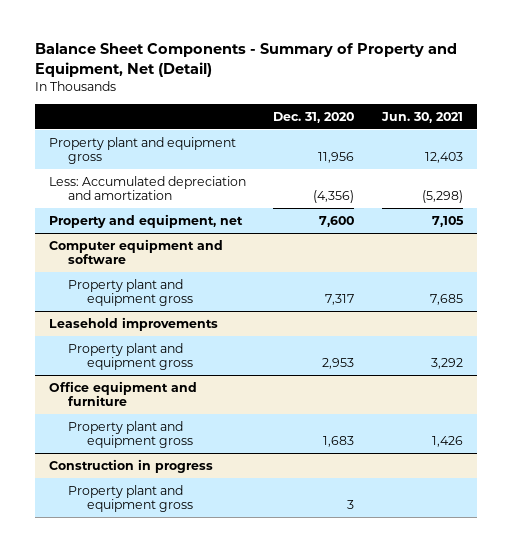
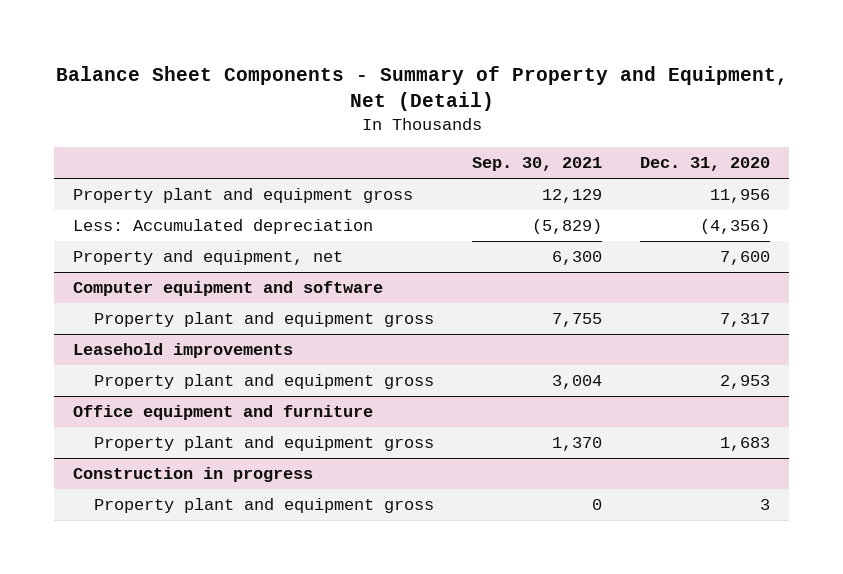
[381,111,464,123] Jun. 30, 2021 -> none
none -> [471,157,602,172] Sep. 30, 2021
[48,175,246,201] Less: Accumulated depreciation and amortization -> [73,219,374,235] Less: Accumulated depreciation

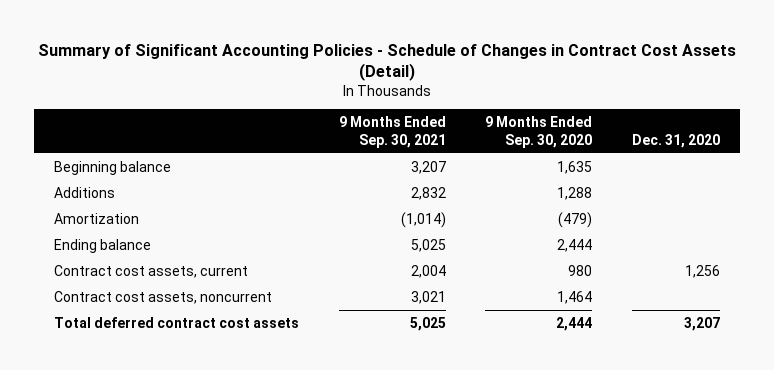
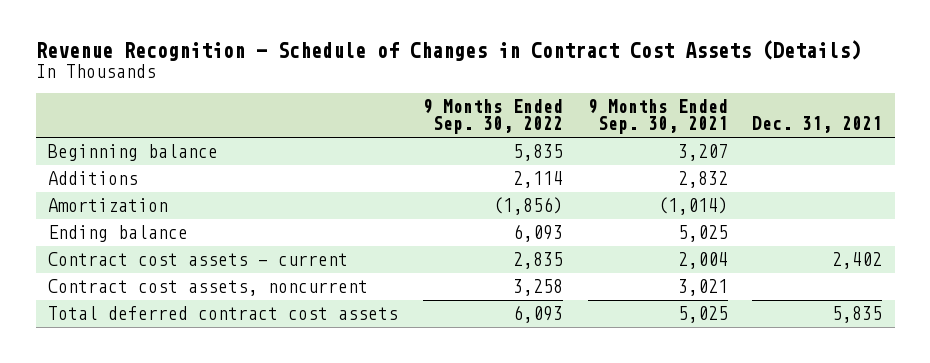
[38,43,737,81] Summary of Significant Accounting Policies - Schedule of Changes in Contract Cost Assets (Detail) -> [35,40,861,62] Revenue Recognition - Schedule of Changes in Contract Cost Assets (Details)
[485,116,593,148] 9 Months Ended Sep. 30, 2020 -> none
[632,133,721,148] Dec. 31, 2020 -> none
none -> [422,99,563,135] 9 Months Ended Sep. 30, 2022
none -> [752,116,883,134] Dec. 31, 2021
[53,264,248,278] Contract cost assets, current -> [47,252,348,267] Contract cost assets - current

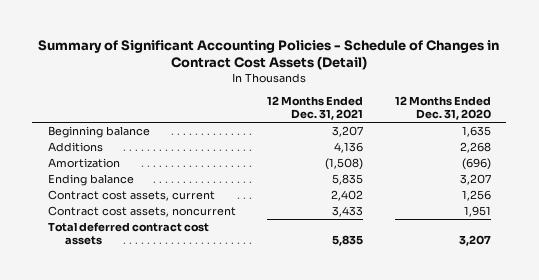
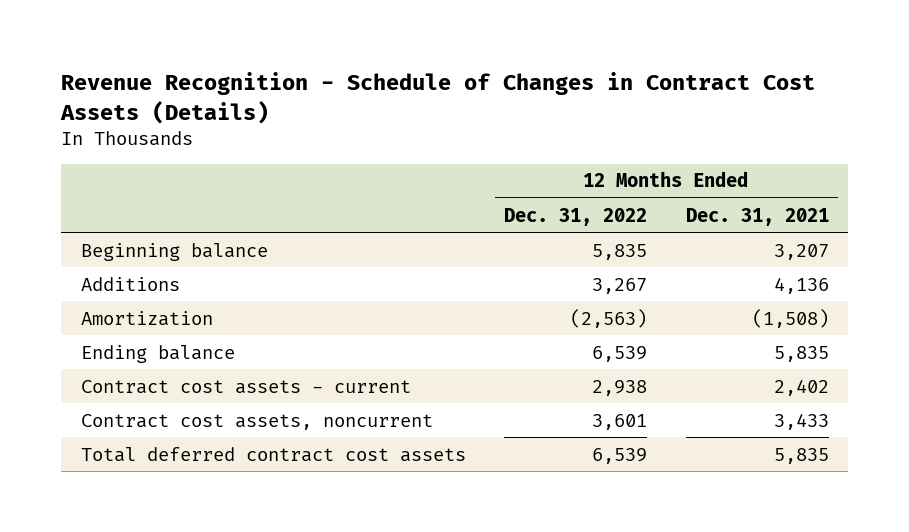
[38,39,500,70] Summary of Significant Accounting Policies - Schedule of Changes in Contract Cost Assets (Detail) -> [60,72,816,124] Revenue Recognition - Schedule of Changes in Contract Cost Assets (Details)
[394,96,491,121] 12 Months Ended Dec. 31, 2020 -> none
none -> [504,207,648,226] Dec. 31, 2022
[48,190,216,202] Contract cost assets, current -> [80,379,411,394] Contract cost assets - current

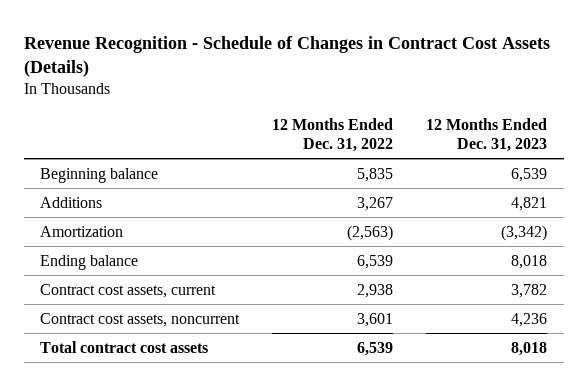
[685,207,829,226] Dec. 31, 2021 -> none
none -> [426,117,548,153] 12 Months Ended Dec. 31, 2023
[80,379,411,394] Contract cost assets - current -> [40,283,217,298] Contract cost assets, current
[80,446,466,462] Total deferred contract cost assets -> [40,340,209,353] Total contract cost assets

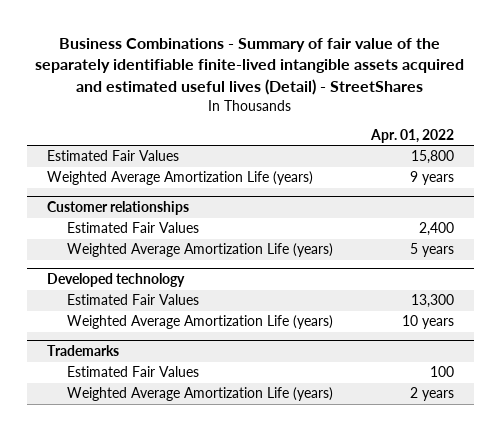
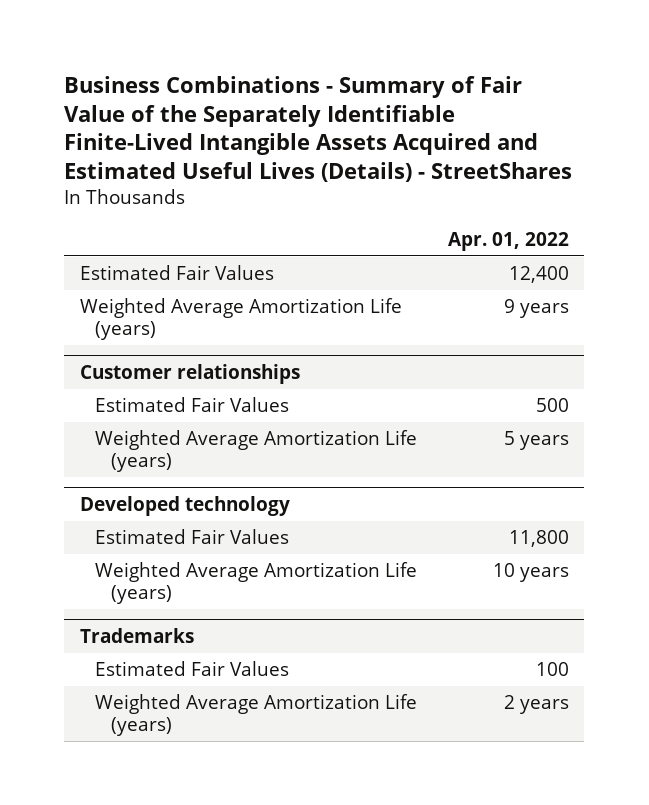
[35,37,465,95] Business Combinations - Summary of fair value of the separately identifiable finite-lived intangible assets acquired and estimated useful lives (Detail) - StreetShares -> [64,75,573,183] Business Combinations - Summary of Fair Value of the Separately Identifiable Finite-Lived Intangible Assets Acquired and Estimated Useful Lives (Details) - StreetShares
[411,150,455,165] 15,800 -> [509,266,570,284] 12,400
[419,222,455,237] 2,400 -> [536,398,570,413] 500
[411,294,455,309] 13,300 -> [509,530,570,548] 11,800

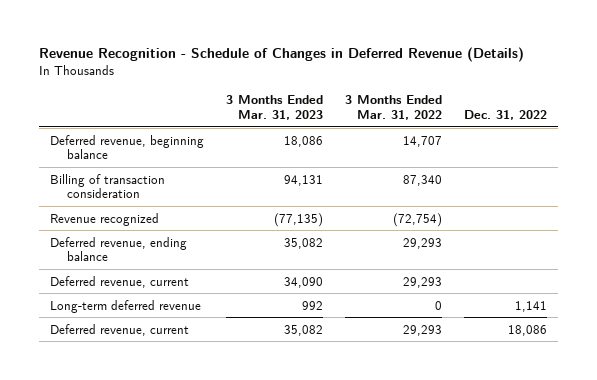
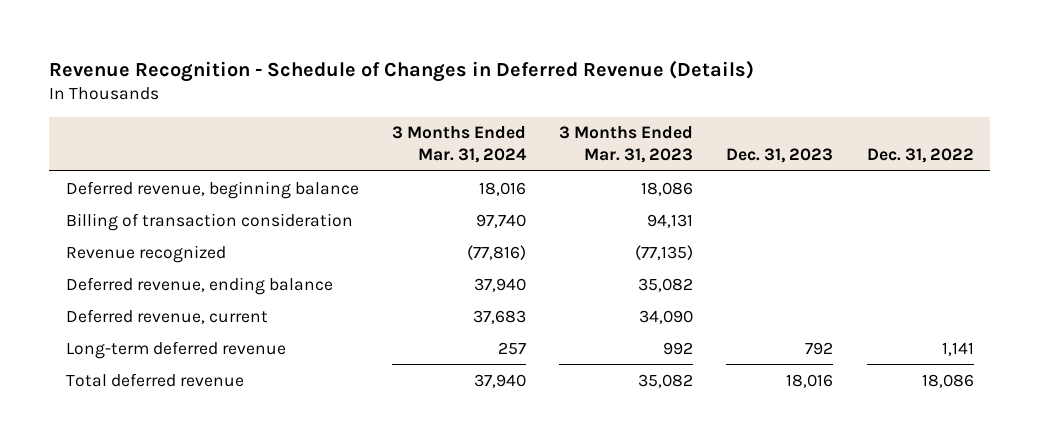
[344,94,442,120] 3 Months Ended Mar. 31, 2022 -> none
none -> [391,126,527,163] 3 Months Ended Mar. 31, 2024
none -> [726,147,834,163] Dec. 31, 2023
[50,323,190,336] Deferred revenue, current -> [65,372,244,387] Total deferred revenue

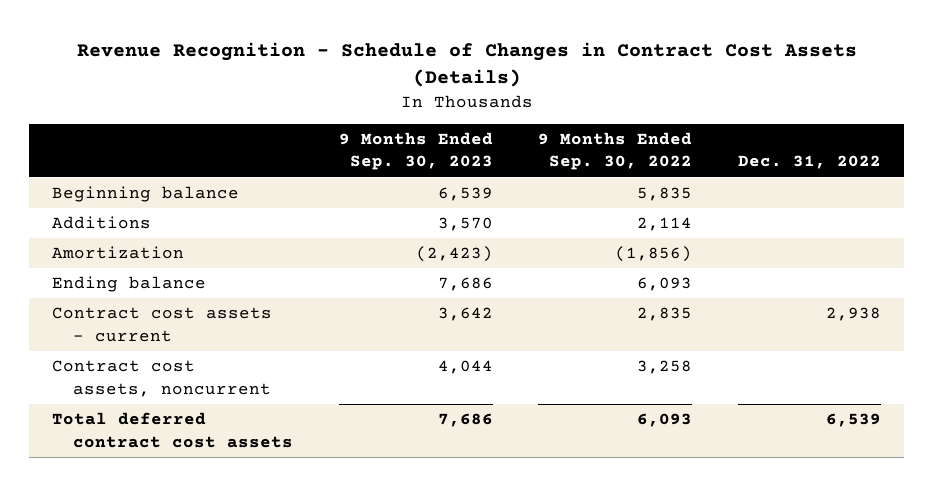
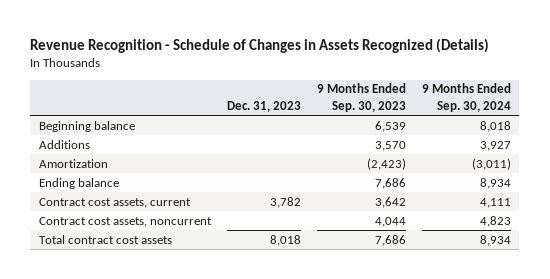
[76,42,857,88] Revenue Recognition - Schedule of Changes in Contract Cost Assets (Details) -> [30,37,490,53] Revenue Recognition - Schedule of Changes in Assets Recognized (Details)
[538,132,693,171] 9 Months Ended Sep. 30, 2022 -> none
[738,155,882,170] Dec. 31, 2022 -> none
none -> [226,100,301,112] Dec. 31, 2023
none -> [422,83,512,112] 9 Months Ended Sep. 30, 2024
[52,307,273,342] Contract cost assets - current -> [38,197,191,208] Contract cost assets, current
[52,412,293,448] Total deferred contract cost assets -> [38,234,172,244] Total contract cost assets

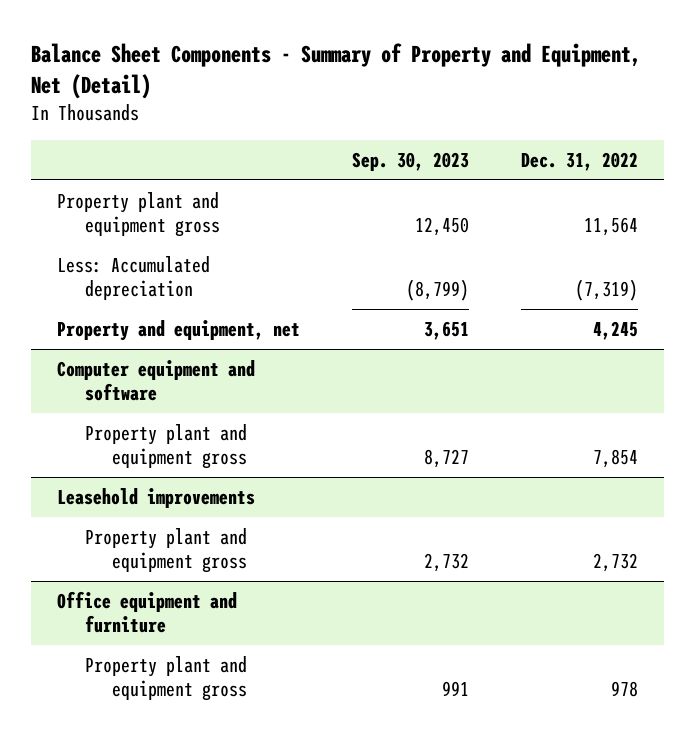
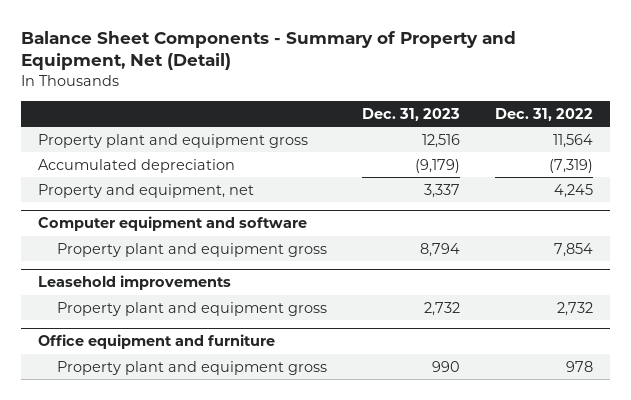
[352,151,470,171] Sep. 30, 2023 -> none
none -> [361,107,460,121] Dec. 31, 2023
[57,255,211,301] Less: Accumulated depreciation -> [38,158,236,173] Accumulated depreciation

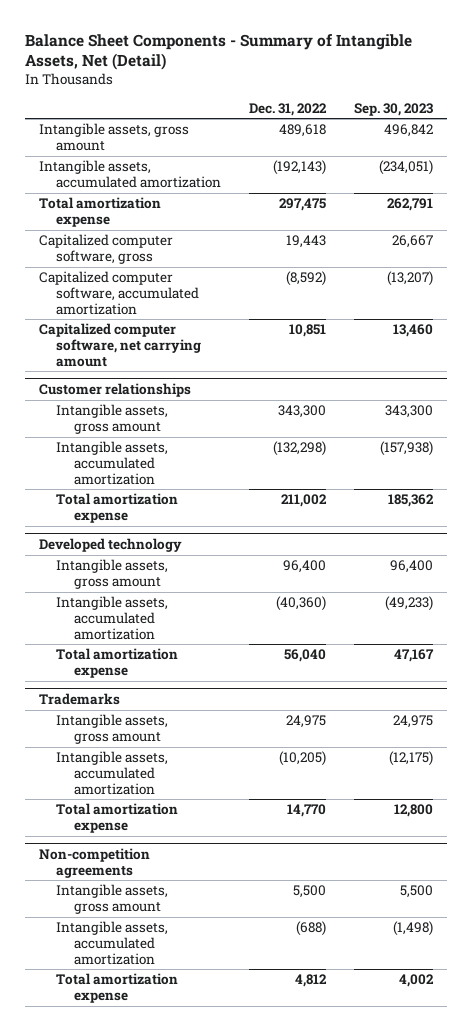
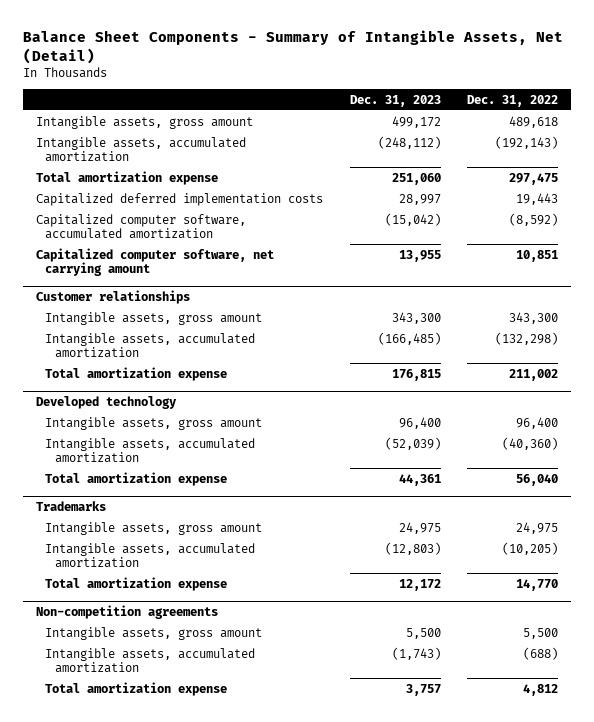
[353,102,433,116] Sep. 30, 2023 -> none
none -> [349,94,441,107] Dec. 31, 2023
[38,234,173,264] Capitalized computer software, gross -> [36,192,324,206] Capitalized deferred implementation costs

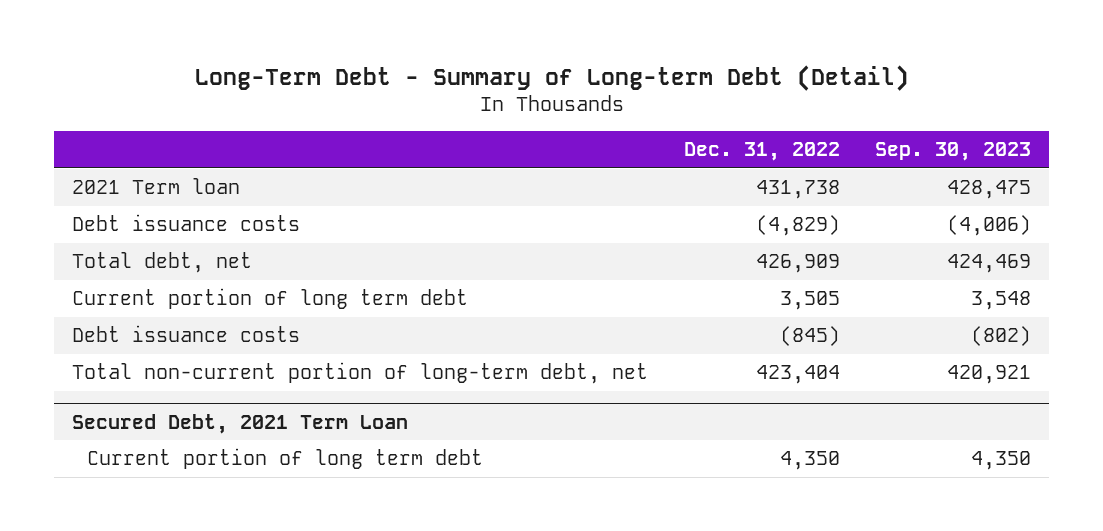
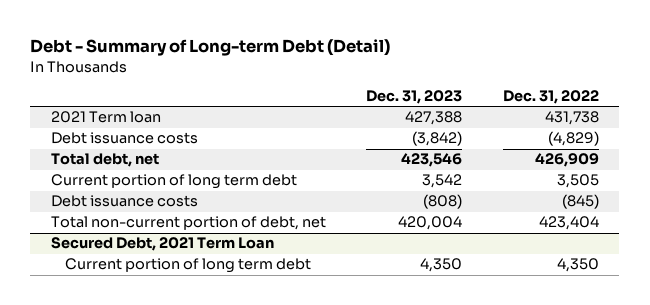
[194,64,909,91] Long-Term Debt - Summary of Long-term Debt (Detail) -> [30,39,391,57] Debt - Summary of Long-term Debt (Detail)
[875,142,1032,162] Sep. 30, 2023 -> none
none -> [366,90,463,105] Dec. 31, 2023
[71,362,648,385] Total non-current portion of long-term debt, net -> [50,216,326,231] Total non-current portion of debt, net

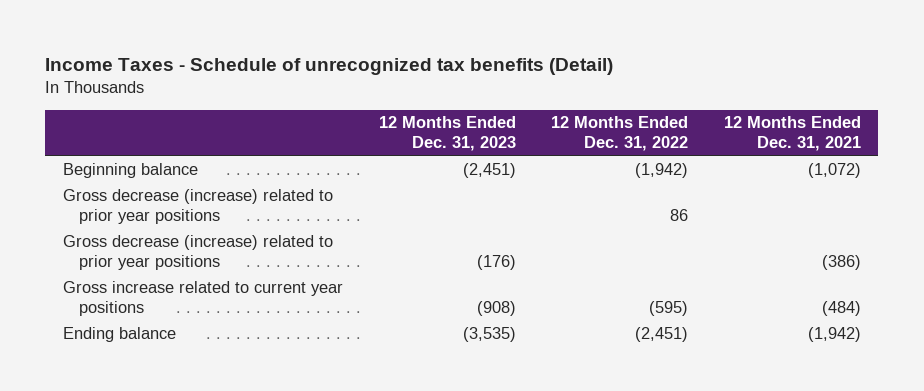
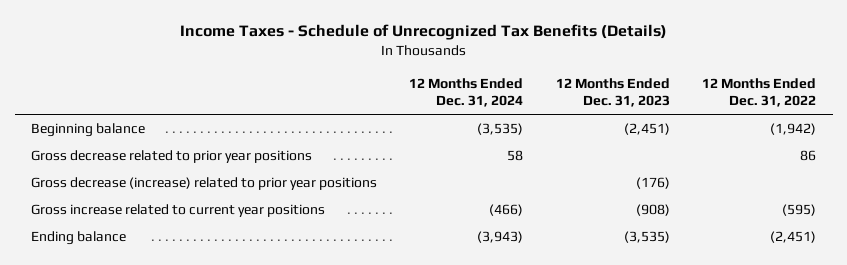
[45,57,614,75] Income Taxes - Schedule of unrecognized tax benefits (Detail) -> [179,24,667,41] Income Taxes - Schedule of Unrecognized Tax Benefits (Details)
[723,116,861,152] 12 Months Ended Dec. 31, 2021 -> none
none -> [409,77,524,108] 12 Months Ended Dec. 31, 2024
[63,188,334,224] Gross decrease (increase) related to prior year positions -> [30,150,312,164] Gross decrease related to prior year positions

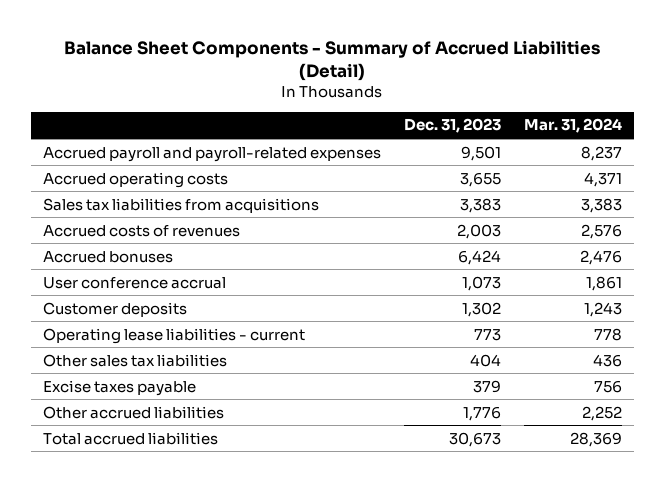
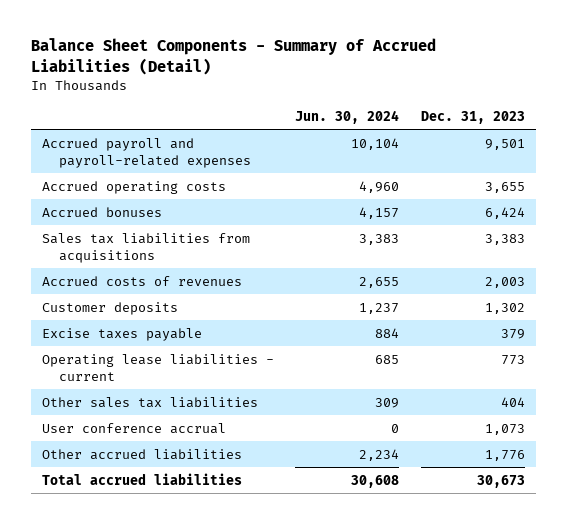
[523,118,622,134] Mar. 31, 2024 -> none
none -> [295,109,400,124] Jun. 30, 2024
[42,250,173,263] Accrued bonuses -> [41,206,162,217] Accrued bonuses
[42,379,196,396] Excise taxes payable -> [41,327,202,341] Excise taxes payable
[42,276,226,289] User conference accrual -> [41,422,226,434] User conference accrual

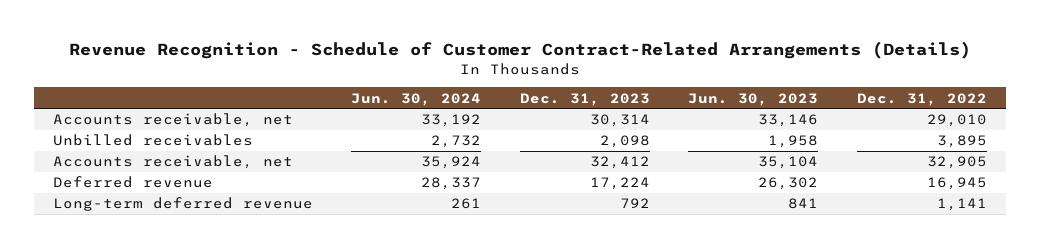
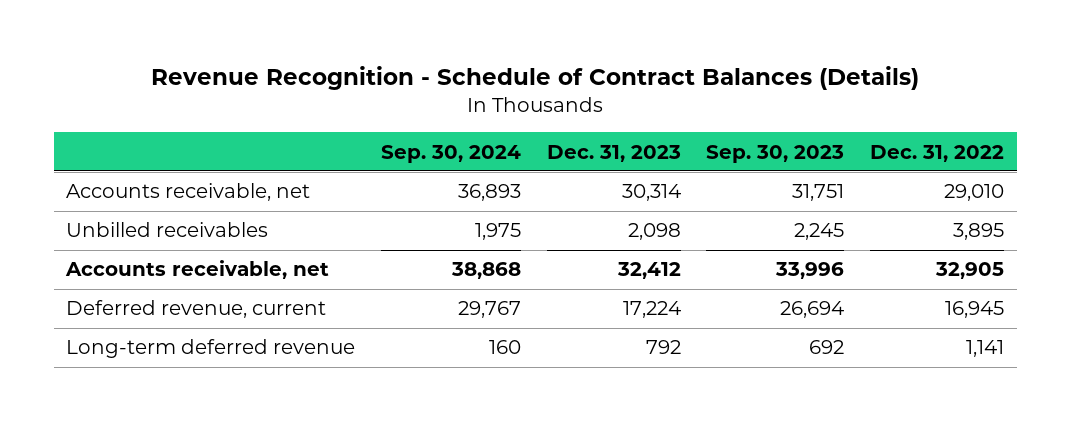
[68,41,971,60] Revenue Recognition - Schedule of Customer Contract-Related Arrangements (Details) -> [151,65,920,90] Revenue Recognition - Schedule of Contract Balances (Details)
[351,92,482,106] Jun. 30, 2024 -> none
[688,92,819,106] Jun. 30, 2023 -> none
none -> [380,144,521,163] Sep. 30, 2024
none -> [706,144,845,163] Sep. 30, 2023
[53,176,214,189] Deferred revenue -> [66,300,327,319] Deferred revenue, current

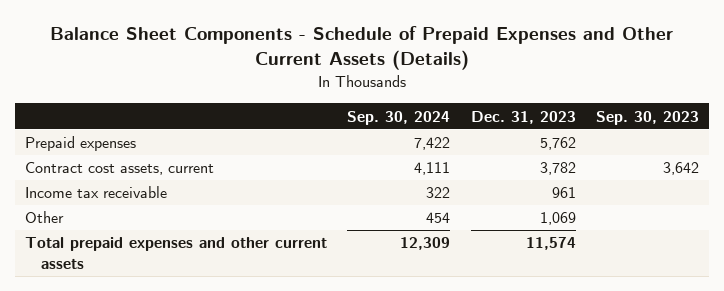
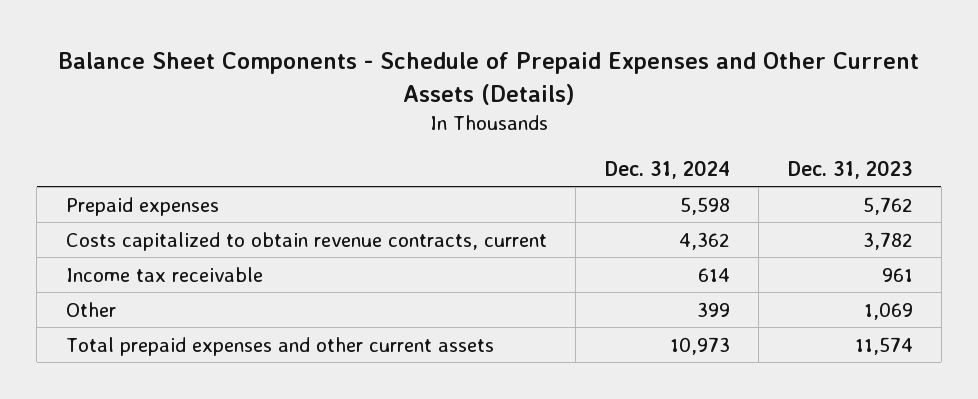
[347,110,451,125] Sep. 30, 2024 -> none
[595,110,699,125] Sep. 30, 2023 -> none
none -> [604,159,730,179] Dec. 31, 2024
[25,162,215,176] Contract cost assets, current -> [65,231,547,251] Costs capitalized to obtain revenue contracts, current

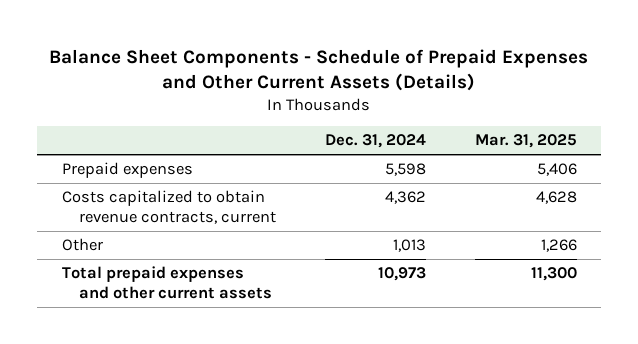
[787,159,913,179] Dec. 31, 2023 -> none
none -> [474,134,577,149] Mar. 31, 2025
[65,266,263,282] Income tax receivable -> none
[696,301,730,317] 399 -> [392,239,426,253] 1,013

